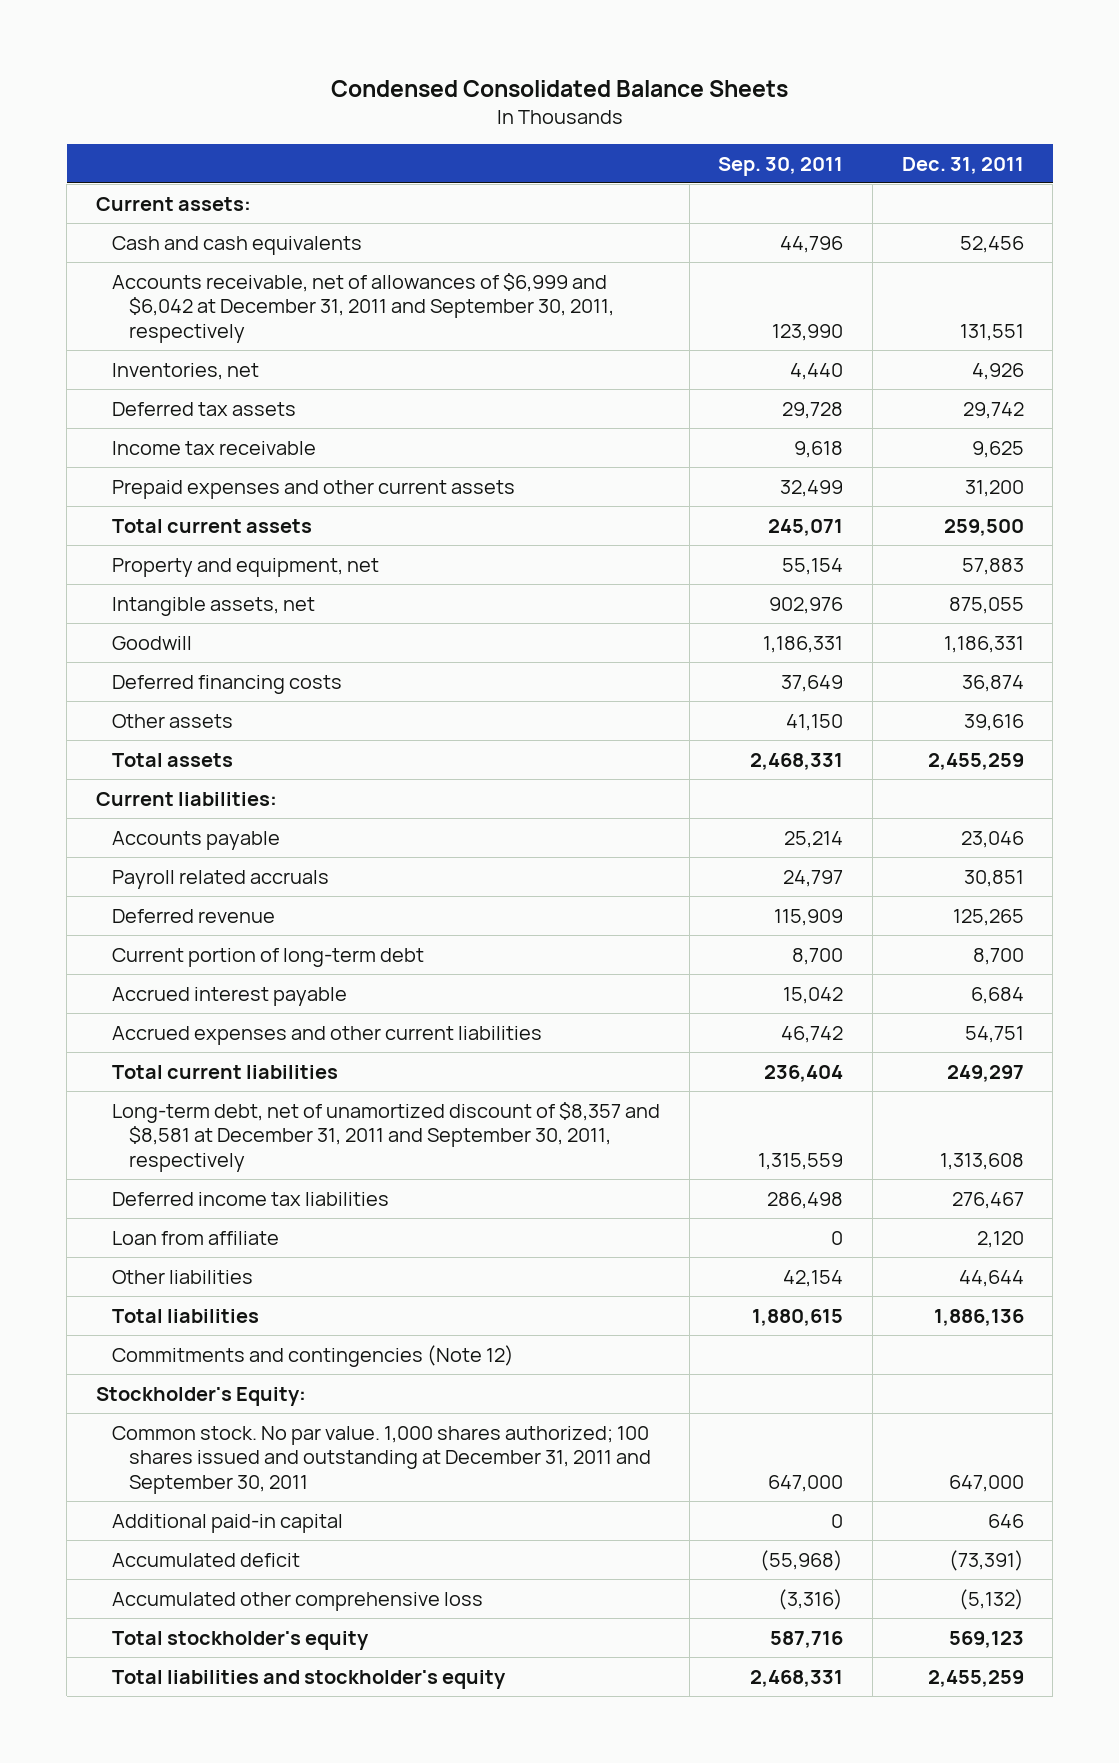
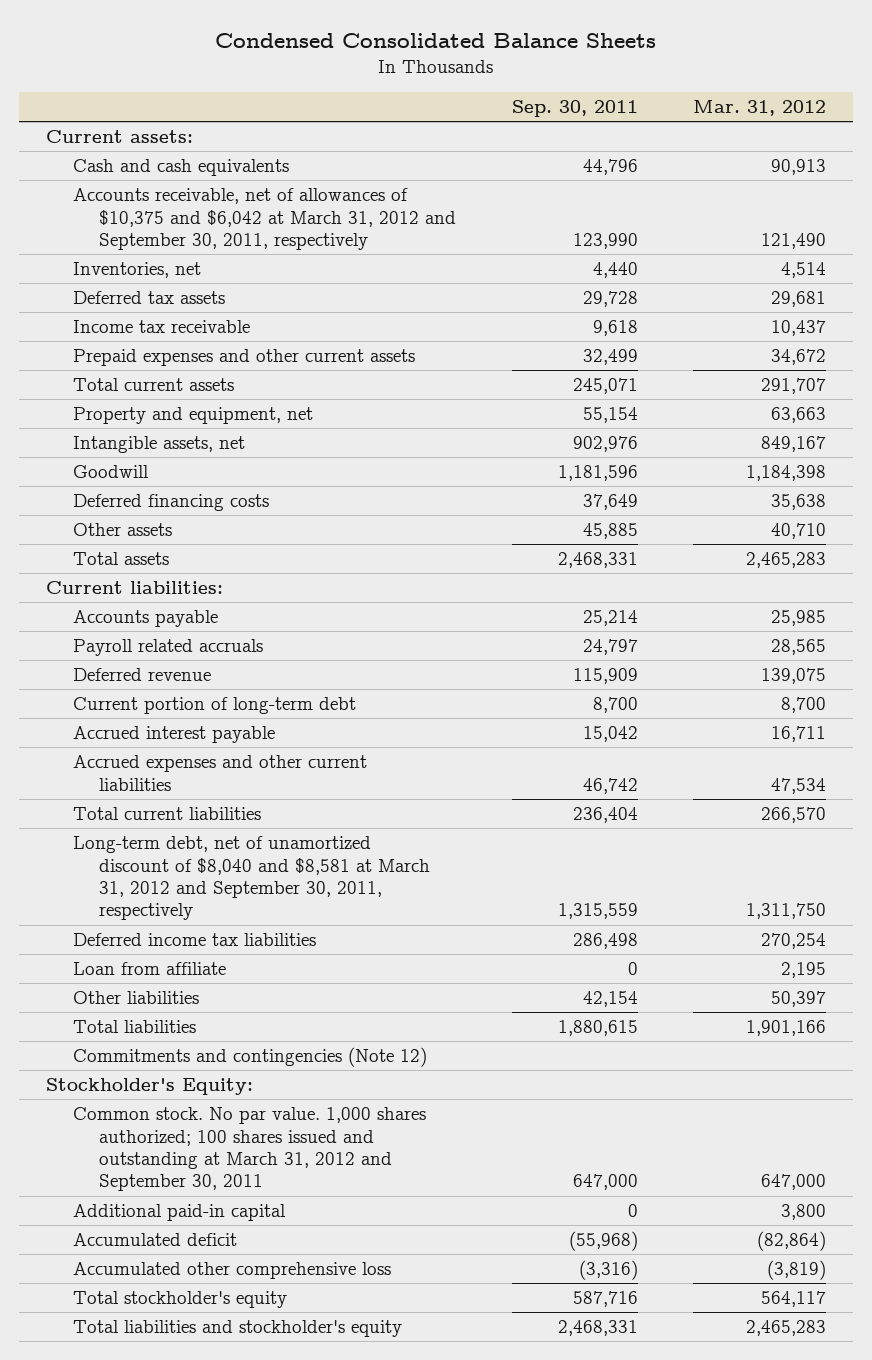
[901,156,1024,174] Dec. 31, 2011 -> none
none -> [692,100,826,117] Mar. 31, 2012
[112,272,614,344] Accounts receivable, net of allowances of $6,999 and $6,042 at December 31, 2011 and September 30, 2011, respectively -> [72,188,457,250] Accounts receivable, net of allowances of $10,375 and $6,042 at March 31, 2012 and September 30, 2011, respectively
[763,635,844,653] 1,186,331 -> [557,465,638,482] 1,181,596
[786,713,844,731] 41,150 -> [582,523,638,540] 45,885
[112,1101,661,1173] Long-term debt, net of unamortized discount of $8,357 and $8,581 at December 31, 2011 and September 30, 2011, respectively -> [72,836,431,921] Long-term debt, net of unamortized discount of $8,040 and $8,581 at March 31, 2012 and September 30, 2011, respectively
[112,1425,651,1495] Common stock. No par value. 1,000 shares authorized; 100 shares issued and outstanding at December 31, 2011 and September 30, 2011 -> [72,1107,426,1192] Common stock. No par value. 1,000 shares authorized; 100 shares issued and outstanding at March 31, 2012 and September 30, 2011

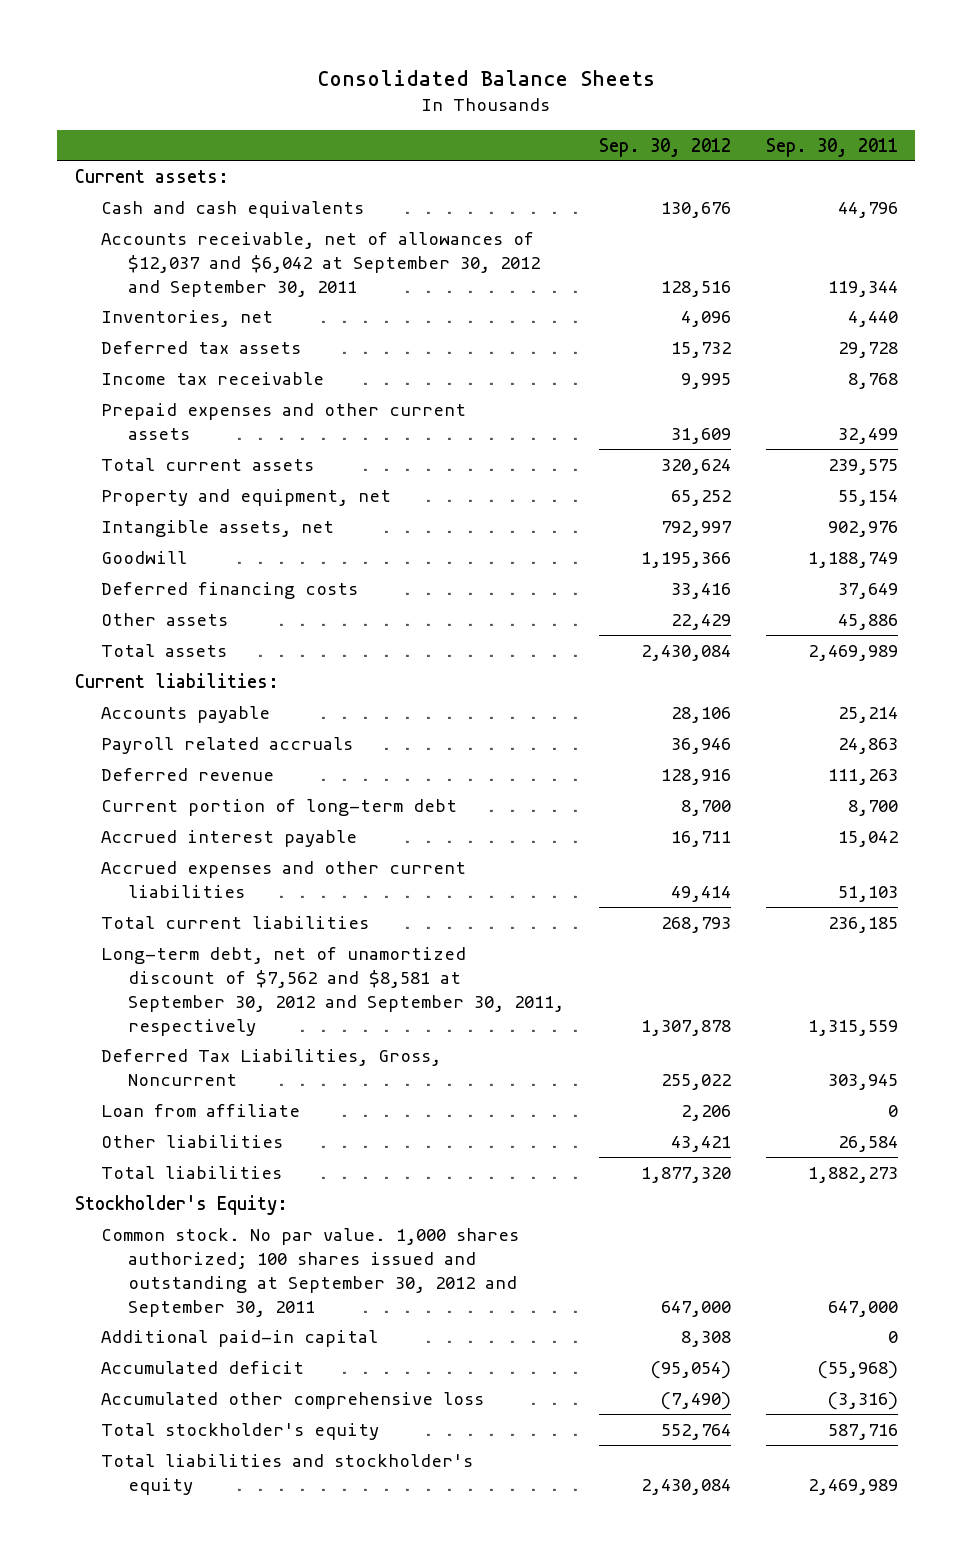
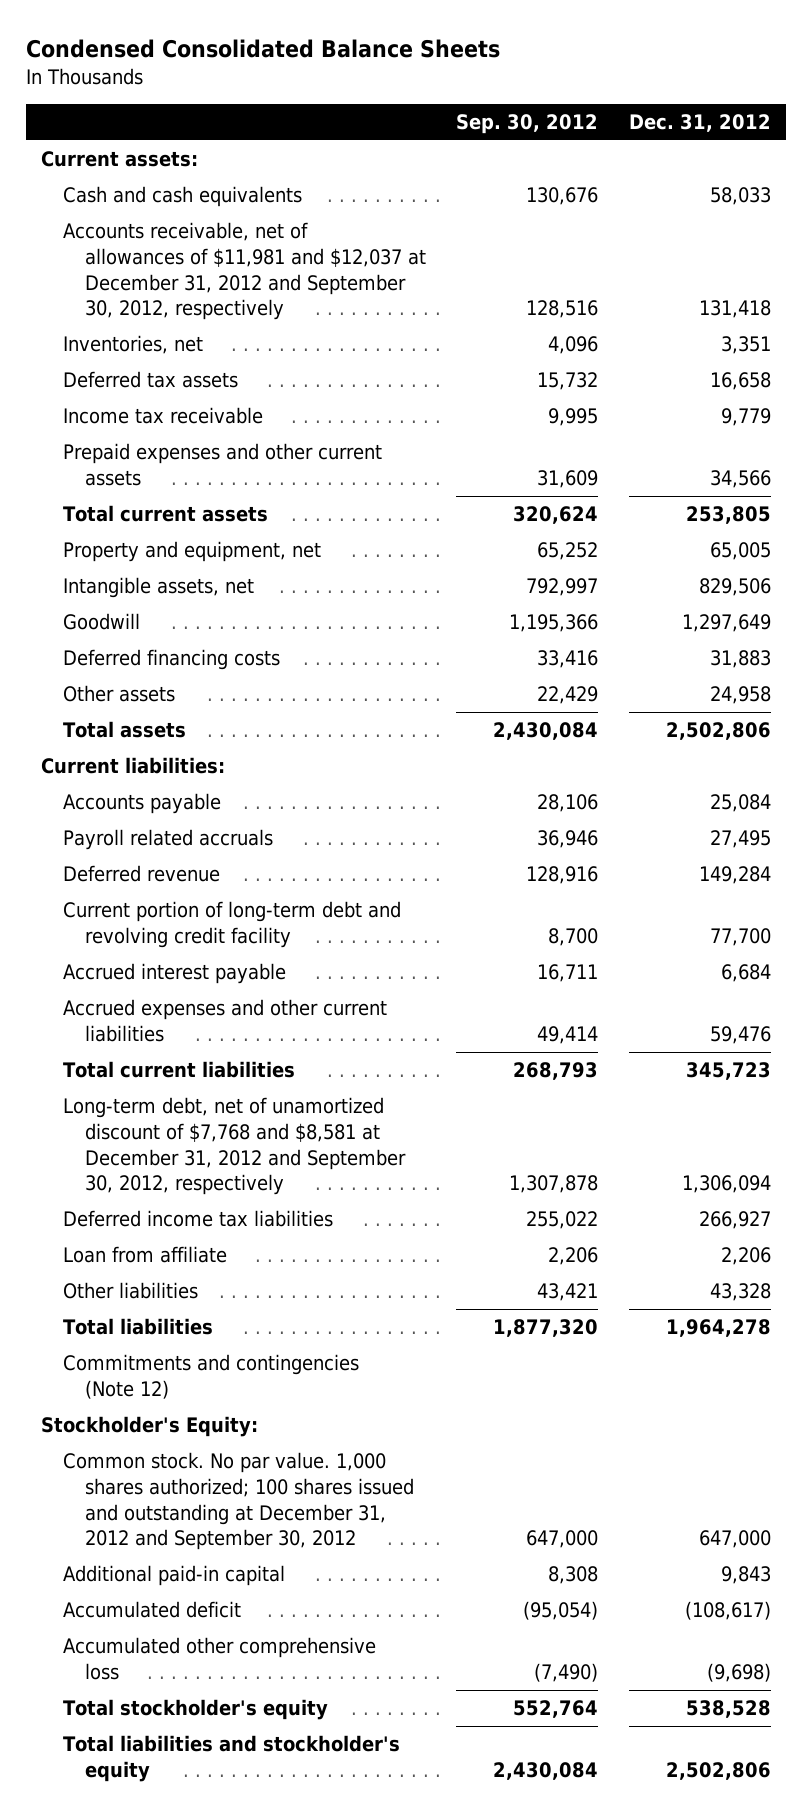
[317,70,656,87] Consolidated Balance Sheets -> [25,38,500,58] Condensed Consolidated Balance Sheets
[765,137,898,157] Sep. 30, 2011 -> none
none -> [628,113,771,132] Dec. 31, 2012
[101,231,540,297] Accounts receivable, net of allowances of $12,037 and $6,042 at September 30, 2012 and September 30, 2011 -> [63,222,427,321] Accounts receivable, net of allowances of $11,981 and $12,037 at December 31, 2012 and September 30, 2012, respectively
[101,798,458,816] Current portion of long-term debt -> [63,901,402,948] Current portion of long-term debt and revolving credit facility
[101,946,564,1036] Long-term debt, net of unamortized discount of $7,562 and $8,581 at September 30, 2012 and September 30, 2011, respectively -> [63,1097,407,1196] Long-term debt, net of unamortized discount of $7,768 and $8,581 at December 31, 2012 and September 30, 2012, respectively
[101,1048,442,1086] Deferred Tax Liabilities, Gross, Noncurrent -> [63,1210,334,1228] Deferred income tax liabilities
none -> [63,1354,360,1399] Commitments and contingencies (Note 12)
[101,1227,520,1317] Common stock. No par value. 1,000 shares authorized; 100 shares issued and outstanding at September 30, 2012 and September 30, 2011 -> [63,1452,415,1551] Common stock. No par value. 1,000 shares authorized; 100 shares issued and outstanding at December 31, 2012 and September 30, 2012

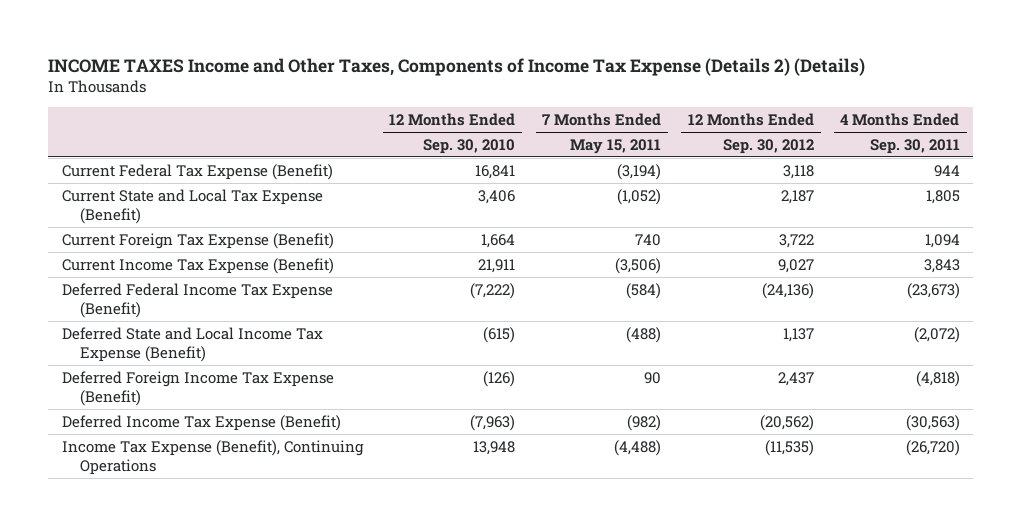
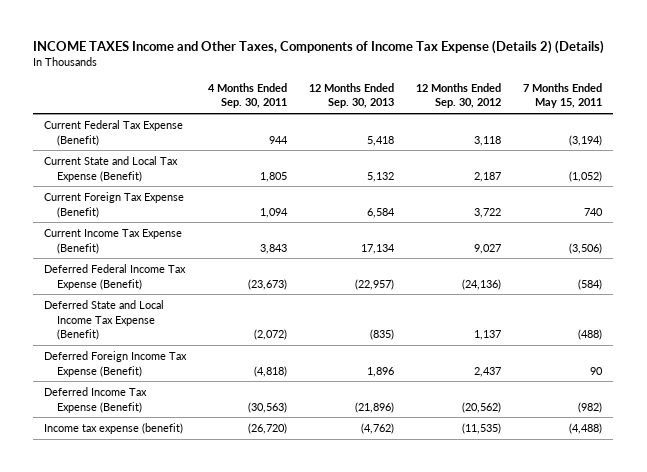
[423,138,516,154] Sep. 30, 2010 -> none
none -> [309,82,395,109] 12 Months Ended Sep. 30, 2013
[61,439,364,476] Income Tax Expense (Benefit), Continuing Operations -> [44,422,184,434] Income tax expense (benefit)

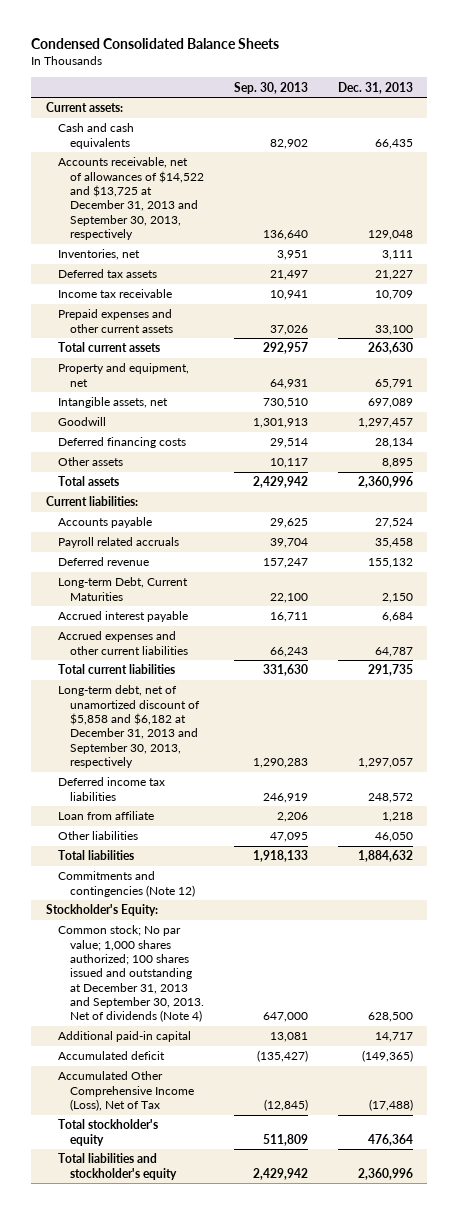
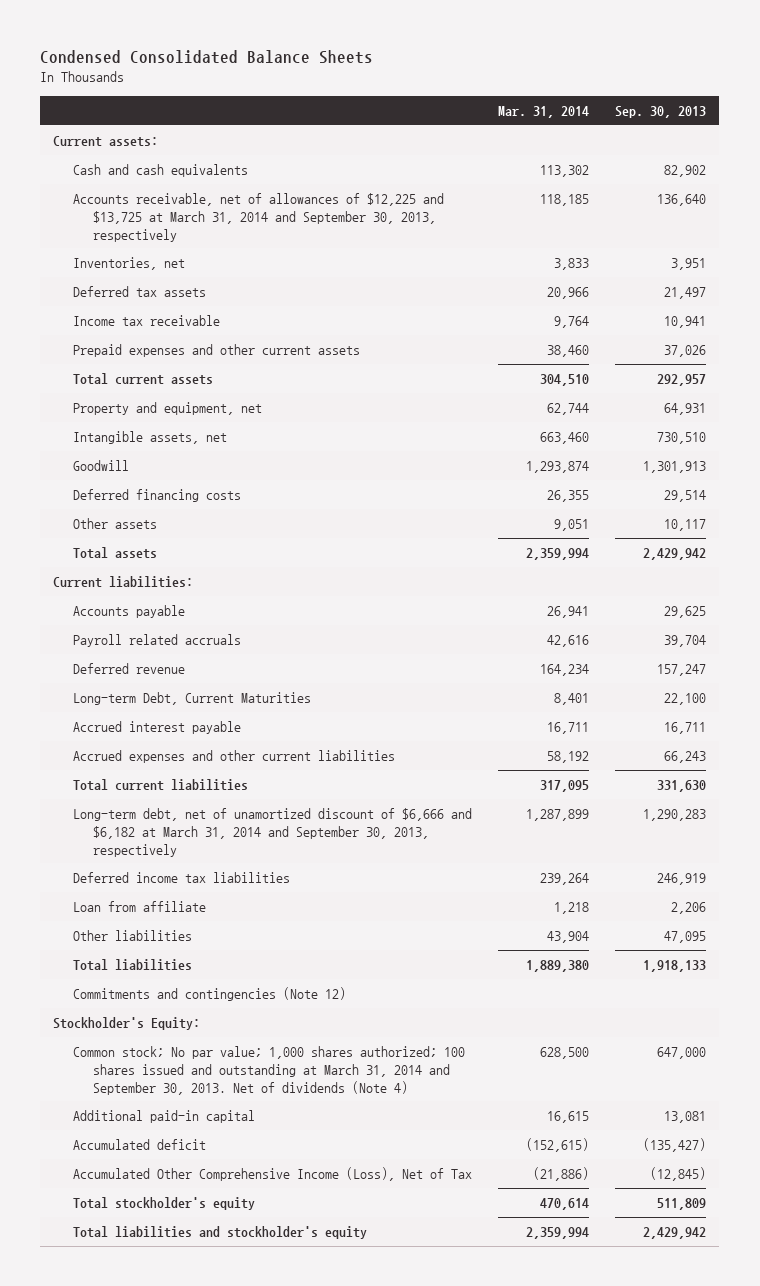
[337,81,413,94] Dec. 31, 2013 -> none
none -> [498,105,590,118] Mar. 31, 2014
[58,157,205,240] Accounts receivable, net of allowances of $14,522 and $13,725 at December 31, 2013 and September 30, 2013, respectively -> [73,192,445,242] Accounts receivable, net of allowances of $12,225 and $13,725 at March 31, 2014 and September 30, 2013, respectively
[58,685,201,768] Long-term debt, net of unamortized discount of $5,858 and $6,182 at December 31, 2013 and September 30, 2013, respectively -> [73,807,473,857] Long-term debt, net of unamortized discount of $6,666 and $6,182 at March 31, 2014 and September 30, 2013, respectively
[58,925,205,1023] Common stock; No par value; 1,000 shares authorized; 100 shares issued and outstanding at December 31, 2013 and September 30, 2013. Net of dividends (Note 4) -> [73,1045,466,1095] Common stock; No par value; 1,000 shares authorized; 100 shares issued and outstanding at March 31, 2014 and September 30, 2013. Net of dividends (Note 4)

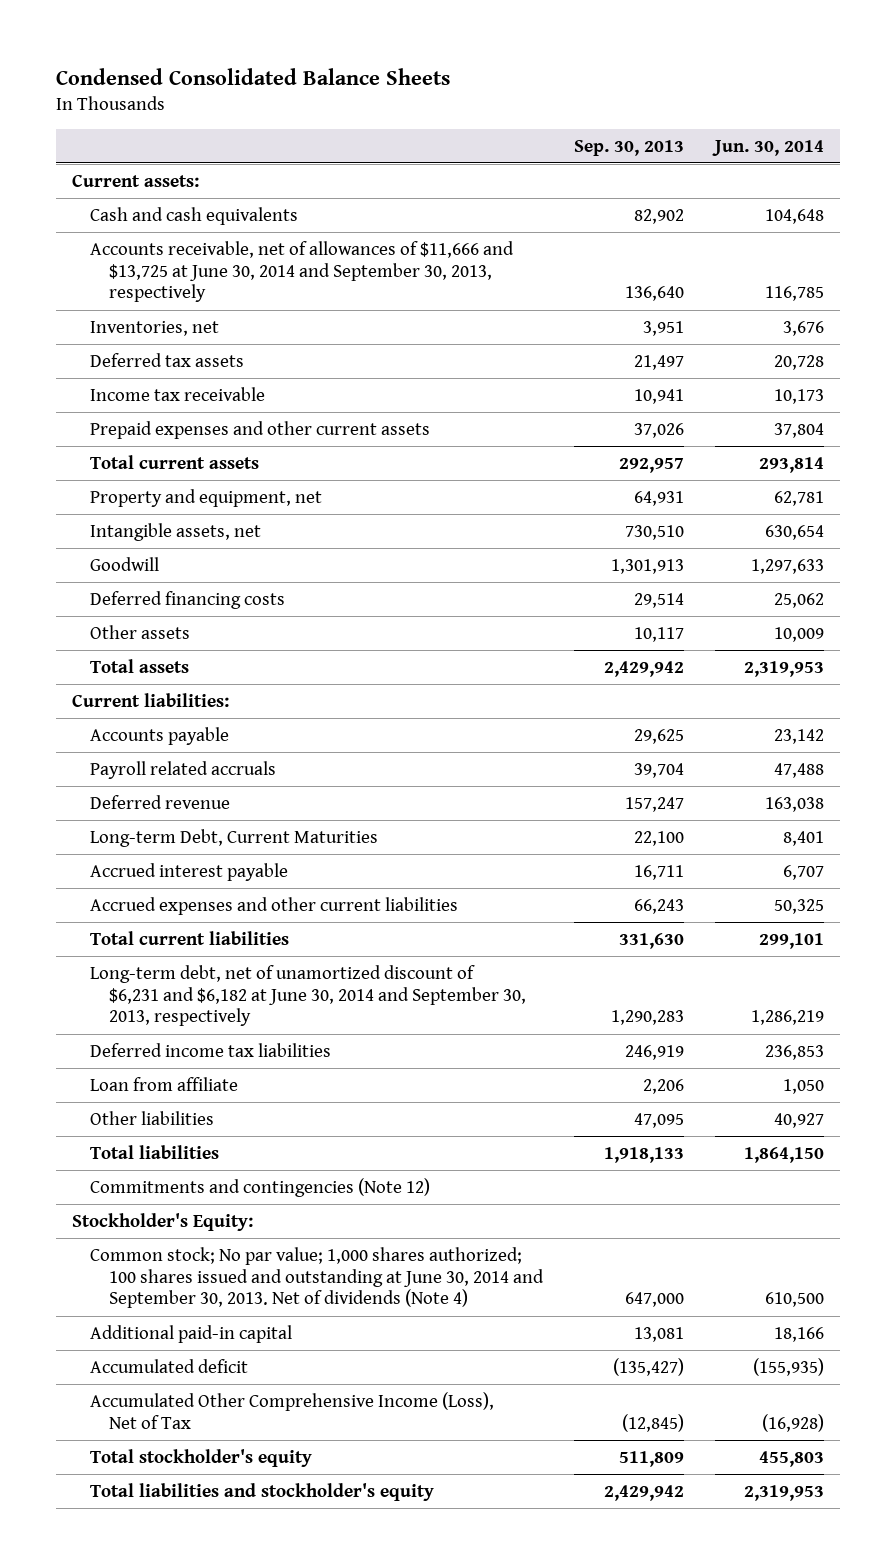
[498,105,590,118] Mar. 31, 2014 -> none
none -> [712,139,825,156] Jun. 30, 2014
[73,192,445,242] Accounts receivable, net of allowances of $12,225 and $13,725 at March 31, 2014 and September 30, 2013, respectively -> [90,240,515,303] Accounts receivable, net of allowances of $11,666 and $13,725 at June 30, 2014 and September 30, 2013, respectively
[73,807,473,857] Long-term debt, net of unamortized discount of $6,666 and $6,182 at March 31, 2014 and September 30, 2013, respectively -> [90,964,527,1027] Long-term debt, net of unamortized discount of $6,231 and $6,182 at June 30, 2014 and September 30, 2013, respectively
[73,1045,466,1095] Common stock; No par value; 1,000 shares authorized; 100 shares issued and outstanding at March 31, 2014 and September 30, 2013. Net of dividends (Note 4) -> [90,1246,545,1309] Common stock; No par value; 1,000 shares authorized; 100 shares issued and outstanding at June 30, 2014 and September 30, 2013. Net of dividends (Note 4)

